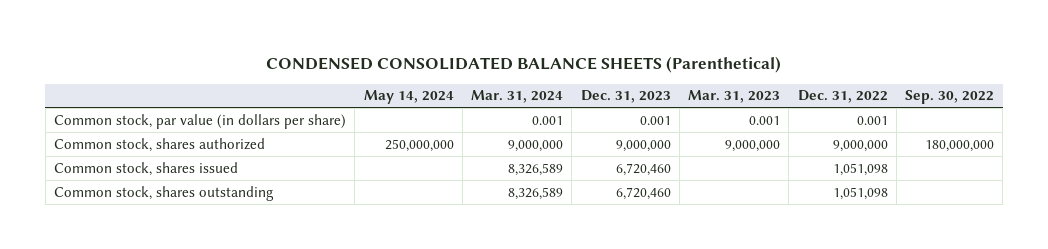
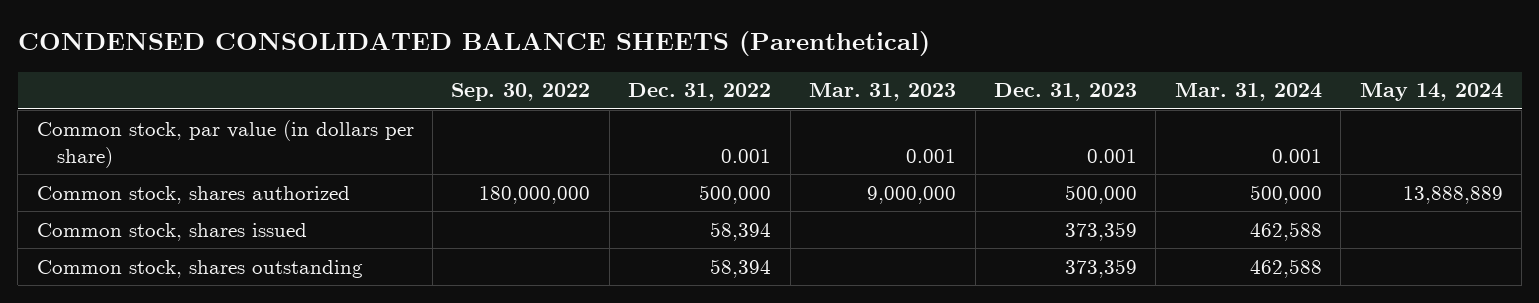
[384,138,454,152] 250,000,000 -> [1402,185,1503,204] 13,888,889
[508,139,564,152] 9,000,000 -> [1249,184,1322,204] 500,000
[615,139,671,152] 9,000,000 -> [1064,184,1137,204] 500,000
[832,139,888,152] 9,000,000 -> [699,184,772,204] 500,000
[508,162,564,176] 8,326,589 -> [1249,221,1322,241] 462,588
[615,162,671,176] 6,720,460 -> [1064,221,1137,241] 373,359
[832,162,888,176] 1,051,098 -> [710,221,772,241] 58,394
[508,186,564,200] 8,326,589 -> [1249,258,1322,278] 462,588
[615,186,671,200] 6,720,460 -> [1064,258,1137,278] 373,359
[832,186,888,200] 1,051,098 -> [710,258,772,278] 58,394

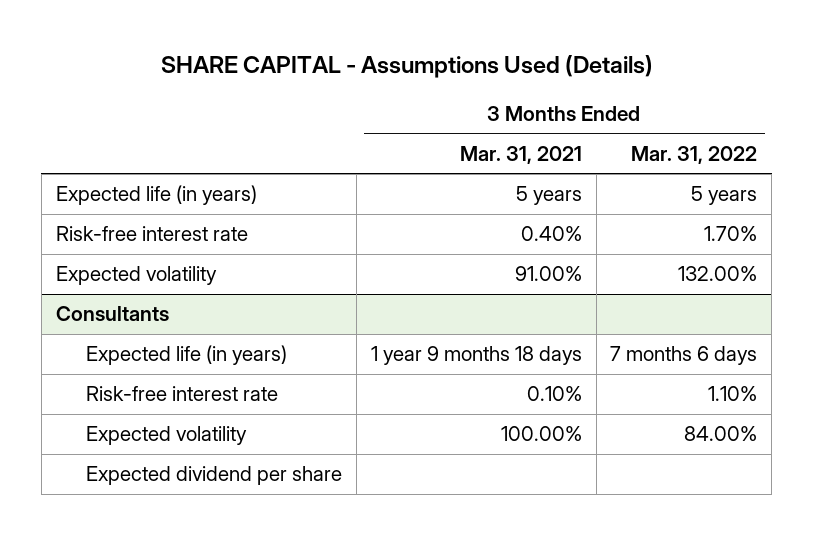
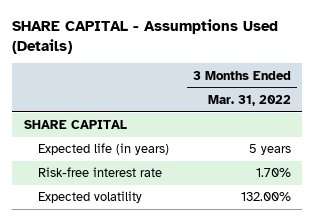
[459,145,582,164] Mar. 31, 2021 -> none
none -> [23,120,127,130] SHARE CAPITAL
[55,306,169,322] Consultants -> none
[86,345,288,366] Expected life (in years) -> none
[86,386,279,402] Risk-free interest rate -> none
[86,426,248,446] Expected volatility -> none
[86,466,343,486] Expected dividend per share -> none

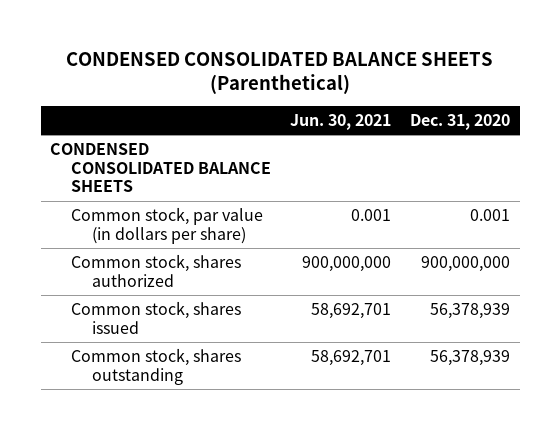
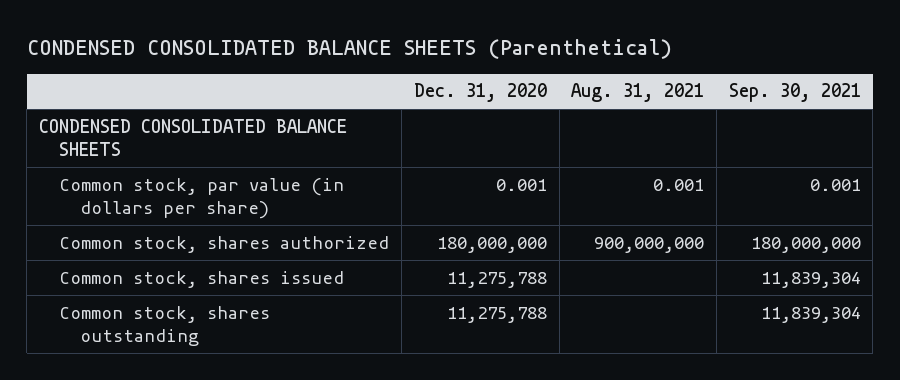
[290,114,392,131] Jun. 30, 2021 -> none
none -> [571,83,705,103] Aug. 31, 2021
none -> [728,83,861,103] Sep. 30, 2021
[421,255,511,272] 900,000,000 -> [436,236,547,253] 180,000,000
[430,302,511,319] 56,378,939 -> [446,271,547,288] 11,275,788
[430,349,511,366] 56,378,939 -> [446,306,547,323] 11,275,788

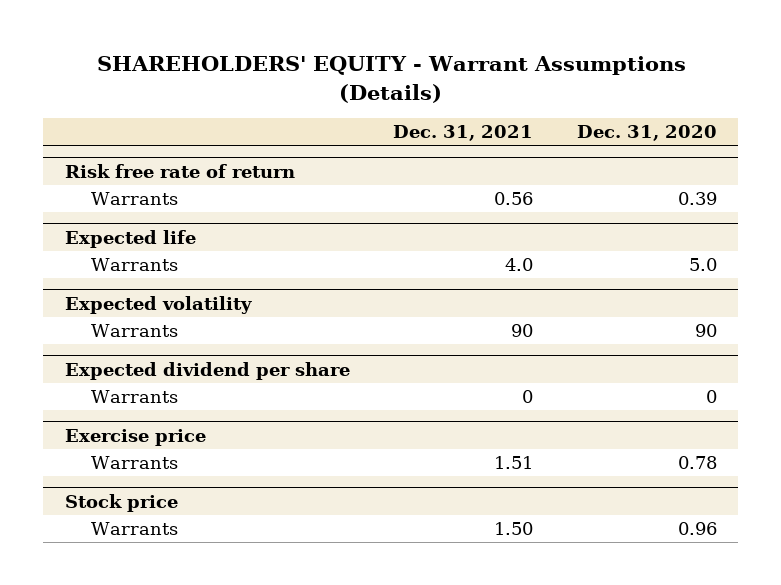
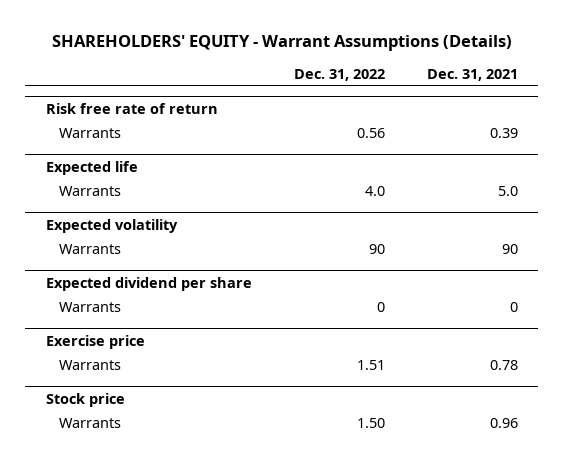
[576,125,717,142] Dec. 31, 2020 -> none
none -> [293,68,385,81] Dec. 31, 2022
[494,192,534,206] 0.56 -> [489,128,518,139] 0.39
[505,258,534,272] 4.0 -> [497,186,518,197] 5.0
[494,456,534,470] 1.51 -> [489,360,518,371] 0.78
[494,522,534,536] 1.50 -> [489,418,518,429] 0.96

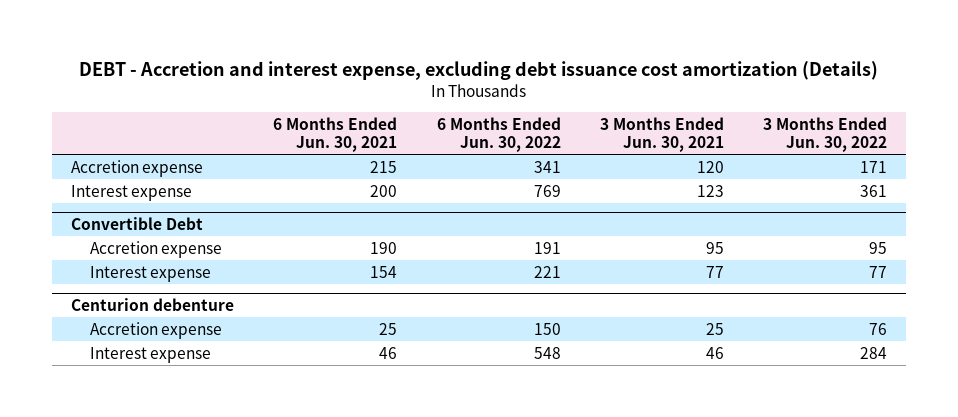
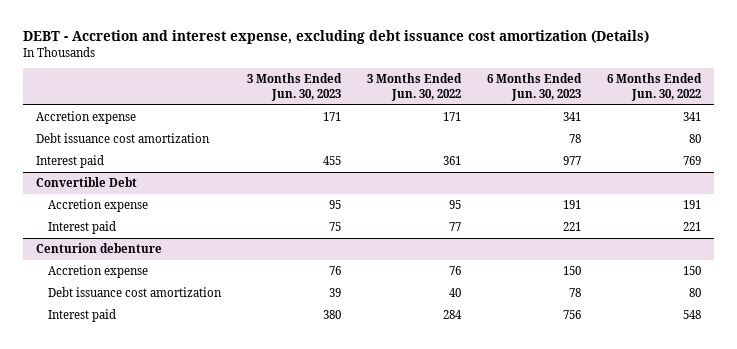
[273,116,398,153] 6 Months Ended Jun. 30, 2021 -> none
[599,116,724,153] 3 Months Ended Jun. 30, 2021 -> none
none -> [246,73,342,101] 3 Months Ended Jun. 30, 2023
none -> [486,73,582,101] 6 Months Ended Jun. 30, 2023
none -> [36,133,211,144] Debt issuance cost amortization
[71,184,193,201] Interest expense -> [36,155,105,169] Interest paid
[89,265,211,282] Interest expense -> [47,221,116,235] Interest paid
none -> [47,287,222,298] Debt issuance cost amortization
[89,346,211,363] Interest expense -> [47,309,116,323] Interest paid

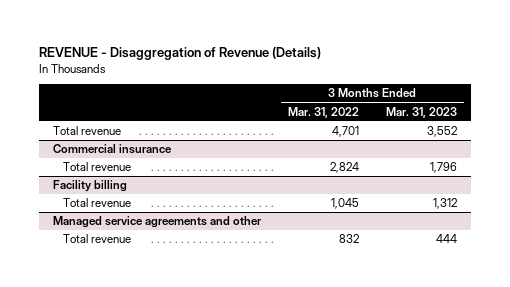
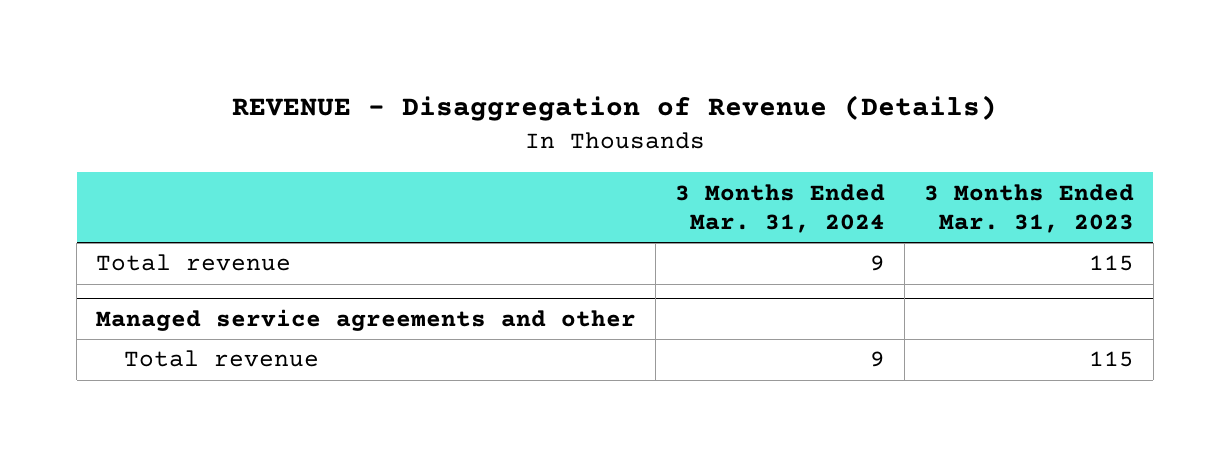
[287,106,359,118] Mar. 31, 2022 -> none
none -> [675,183,886,233] 3 Months Ended Mar. 31, 2024
[52,144,172,155] Commercial insurance -> none
[63,162,132,172] Total revenue -> none
[52,180,127,193] Facility billing -> none
[63,198,132,208] Total revenue -> none
[426,126,457,138] 3,552 -> [1089,255,1135,272] 115
[435,234,457,244] 444 -> [1089,351,1135,368] 115

